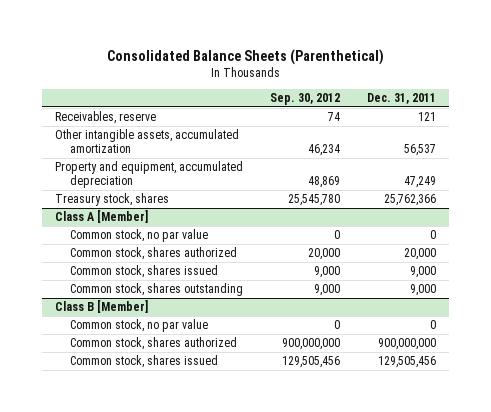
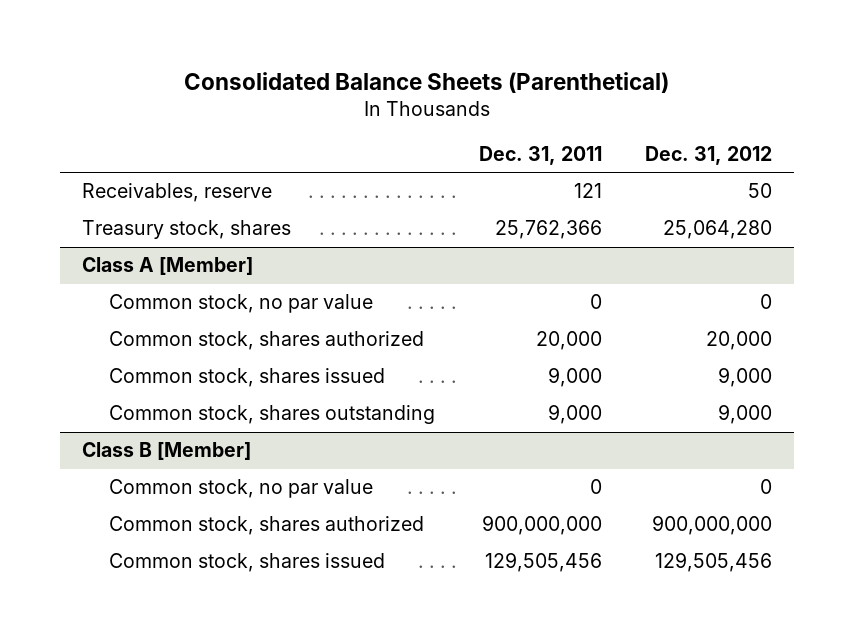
[270,92,341,105] Sep. 30, 2012 -> none
none -> [644,146,772,166] Dec. 31, 2012
[55,129,240,153] Other intangible assets, accumulated amortization -> none
[55,161,244,188] Property and equipment, accumulated depreciation -> none

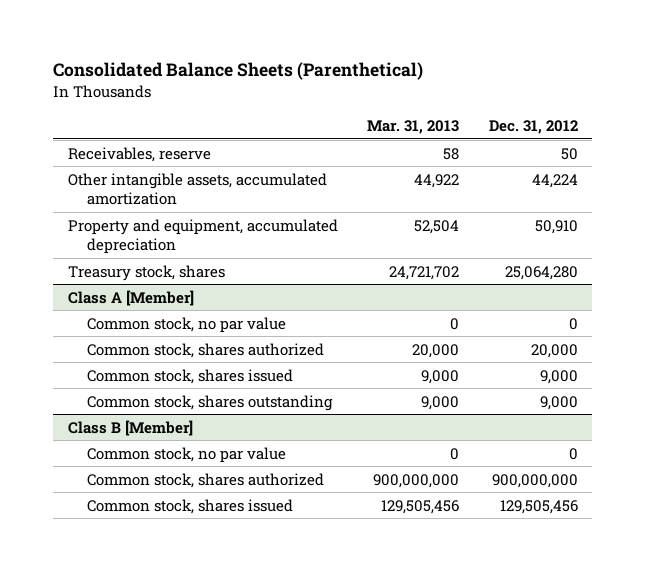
[478,146,602,166] Dec. 31, 2011 -> none
none -> [367,119,460,134] Mar. 31, 2013
none -> [67,172,327,205] Other intangible assets, accumulated amortization
none -> [67,218,338,254] Property and equipment, accumulated depreciation

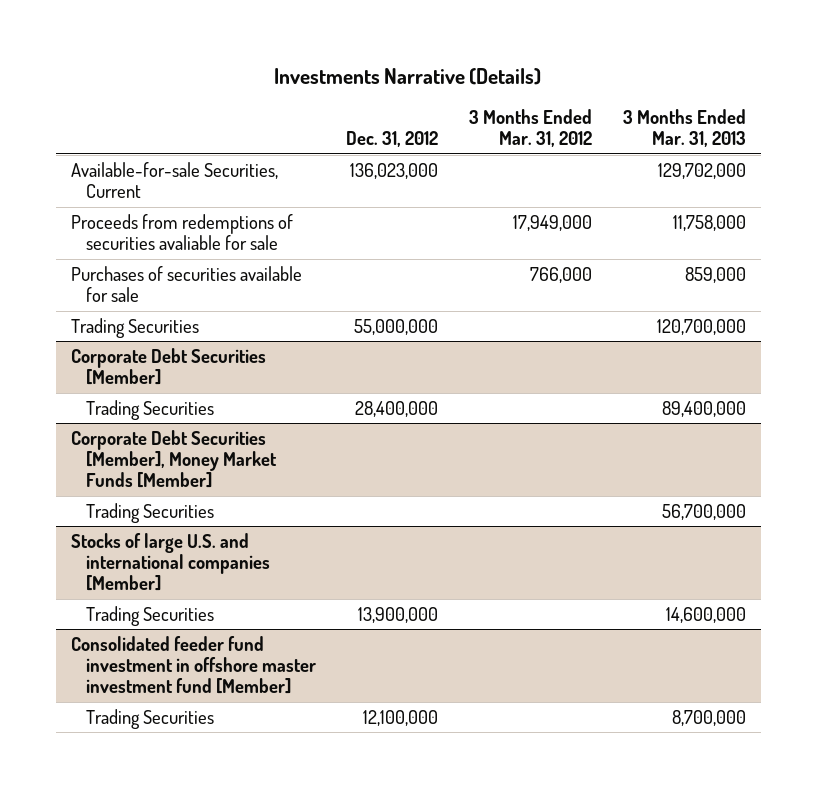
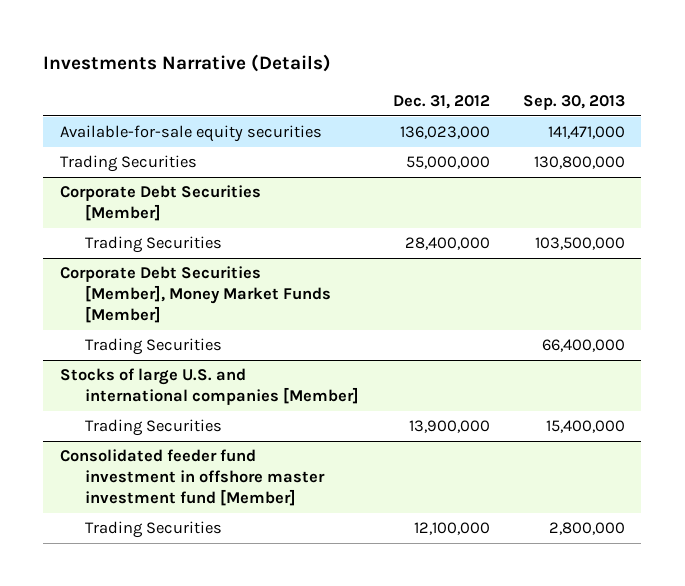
[469,109,593,148] 3 Months Ended Mar. 31, 2012 -> none
[622,109,746,148] 3 Months Ended Mar. 31, 2013 -> none
none -> [522,95,625,111] Sep. 30, 2013
[70,213,293,251] Proceeds from redemptions of securities avaliable for sale -> none
[70,265,302,303] Purchases of securities available for sale -> none
[70,161,278,199] Available-for-sale Securities, Current -> [60,125,323,143] Available-for-sale equity securities

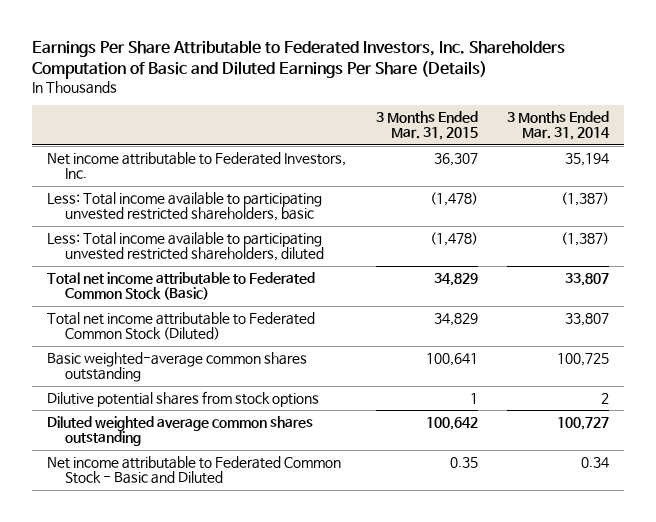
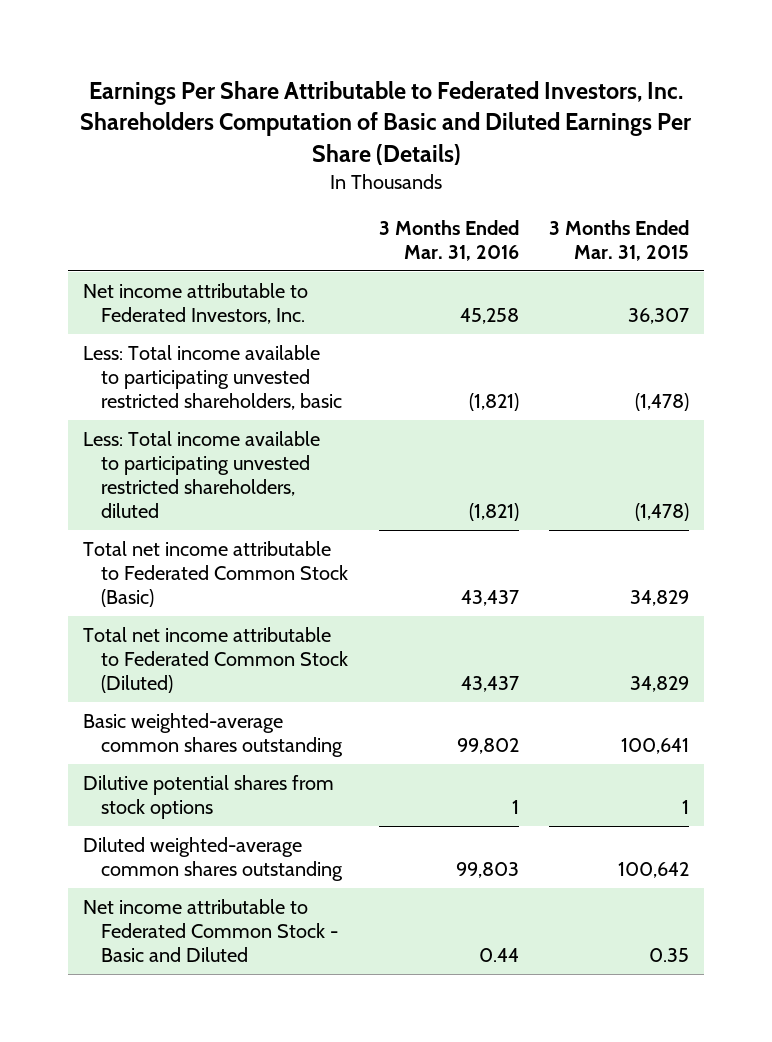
[507,110,611,141] 3 Months Ended Mar. 31, 2014 -> none
none -> [378,220,519,262] 3 Months Ended Mar. 31, 2016
[47,415,314,447] Diluted weighted average common shares outstanding -> [82,836,344,881] Diluted weighted-average common shares outstanding

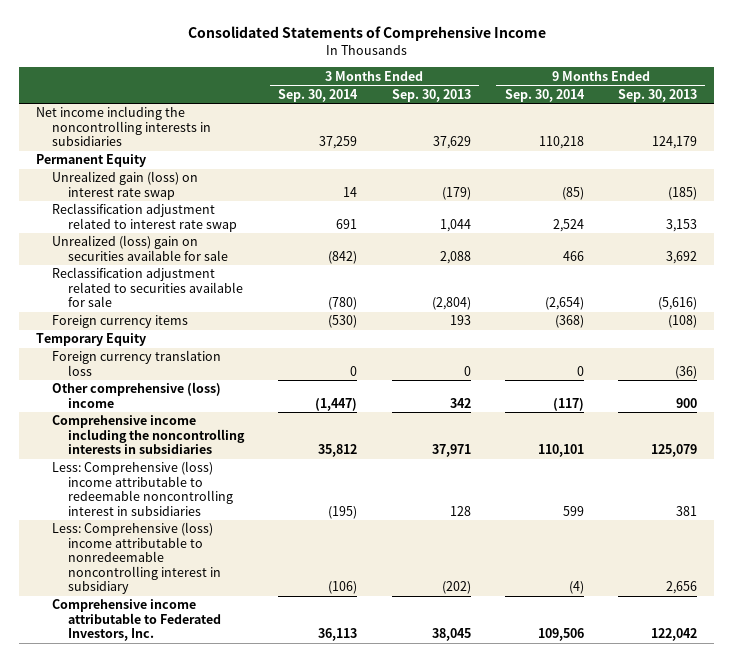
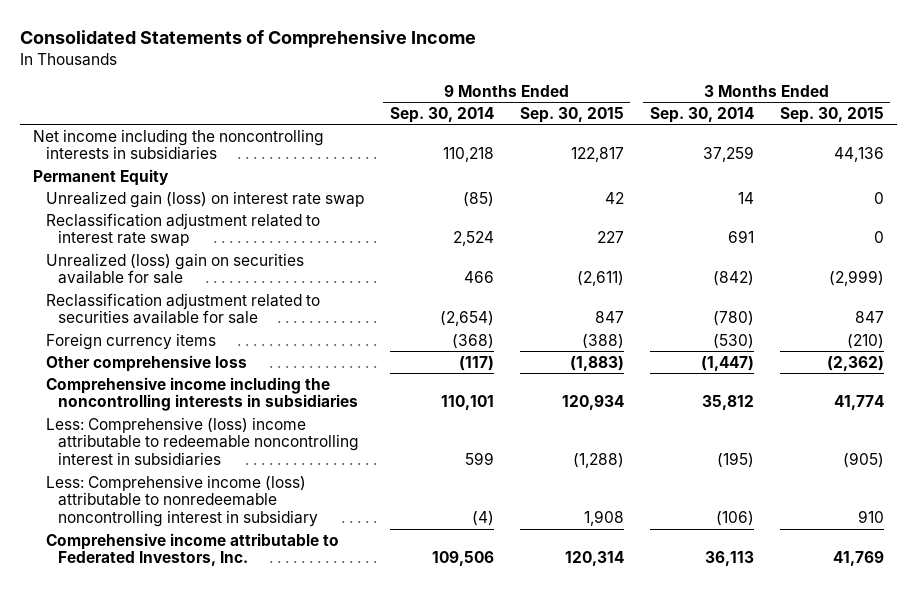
[391,88,471,102] Sep. 30, 2013 -> none
[617,88,697,102] Sep. 30, 2013 -> none
none -> [519,107,624,124] Sep. 30, 2015
none -> [779,107,884,124] Sep. 30, 2015
[36,333,147,347] Temporary Equity -> none
[52,350,222,376] Foreign currency translation loss -> none
[52,382,222,408] Other comprehensive (loss) income -> [45,354,247,372] Other comprehensive loss
[52,522,222,595] Less: Comprehensive (loss) income attributable to nonredeemable noncontrolling interest in subsidiary -> [45,474,319,528] Less: Comprehensive income (loss) attributable to nonredeemable noncontrolling interest in subsidiary

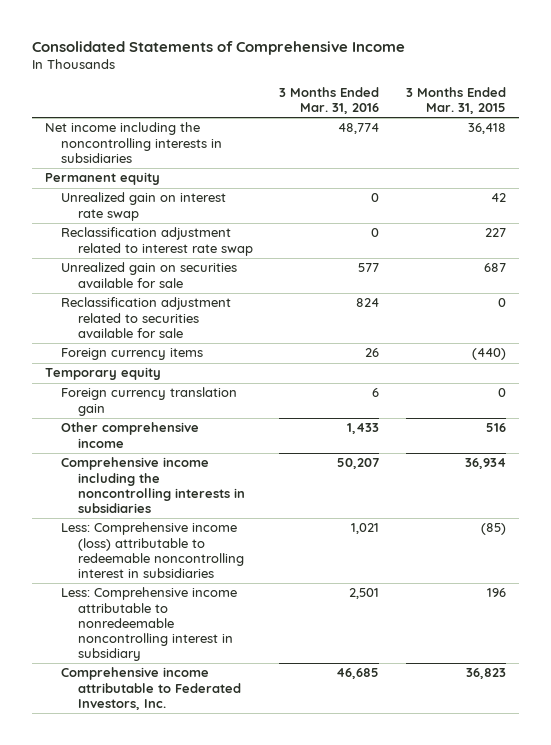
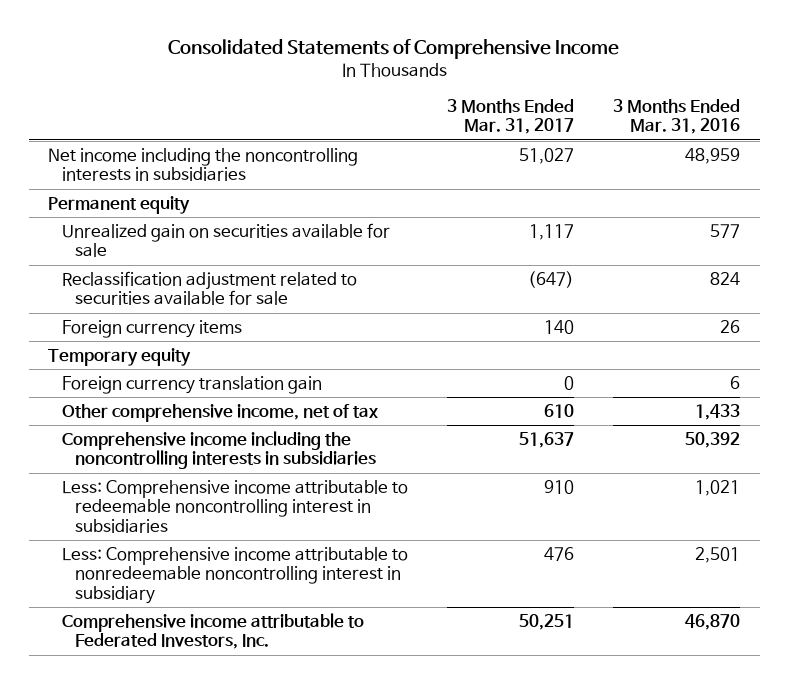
[405,86,506,114] 3 Months Ended Mar. 31, 2015 -> none
none -> [446,98,574,135] 3 Months Ended Mar. 31, 2017
[338,123,380,135] 48,774 -> [684,147,740,164] 48,959
[61,192,227,221] Unrealized gain on interest rate swap -> none
[61,227,253,256] Reclassification adjustment related to interest rate swap -> none
[61,422,200,448] Other comprehensive income -> [61,403,378,422] Other comprehensive income, net of tax
[337,458,380,470] 50,207 -> [684,431,740,448] 50,392
[61,522,244,578] Less: Comprehensive income (loss) attributable to redeemable noncontrolling interest in subsidiaries -> [61,479,408,534] Less: Comprehensive income attributable to redeemable noncontrolling interest in subsidiaries
[336,668,380,680] 46,685 -> [684,613,740,630] 46,870

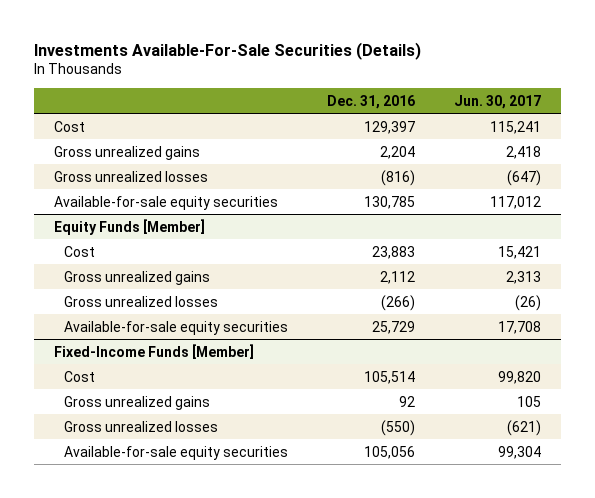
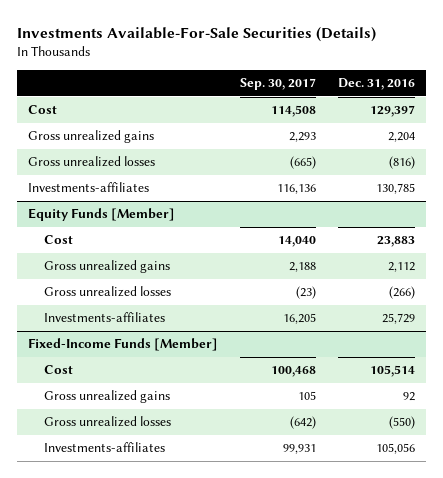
[454,94,542,109] Jun. 30, 2017 -> none
none -> [239,78,316,91] Sep. 30, 2017
[53,195,278,210] Available-for-sale equity securities -> [27,182,149,193] Investments-affiliates
[64,320,289,335] Available-for-sale equity securities -> [43,312,165,323] Investments-affiliates
[64,445,289,460] Available-for-sale equity securities -> [43,442,165,453] Investments-affiliates

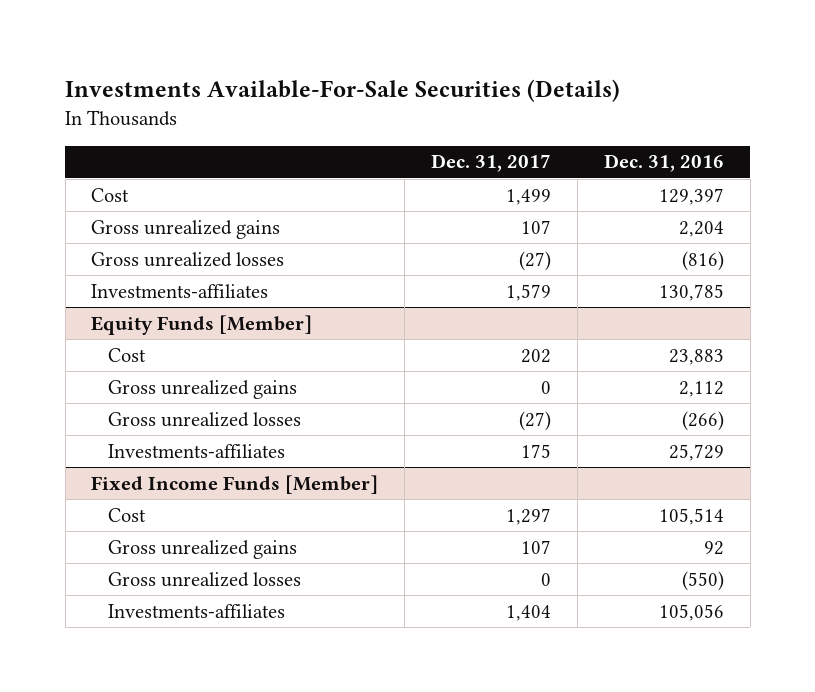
[239,78,316,91] Sep. 30, 2017 -> none
none -> [431,154,552,173] Dec. 31, 2017
[27,338,218,352] Fixed-Income Funds [Member] -> [91,474,379,494] Fixed Income Funds [Member]

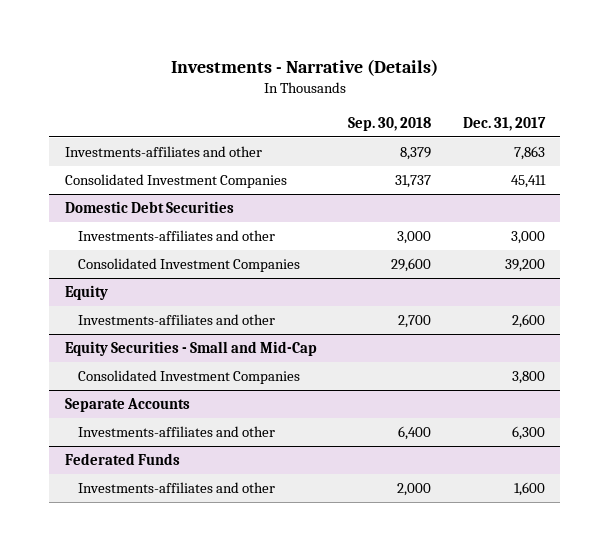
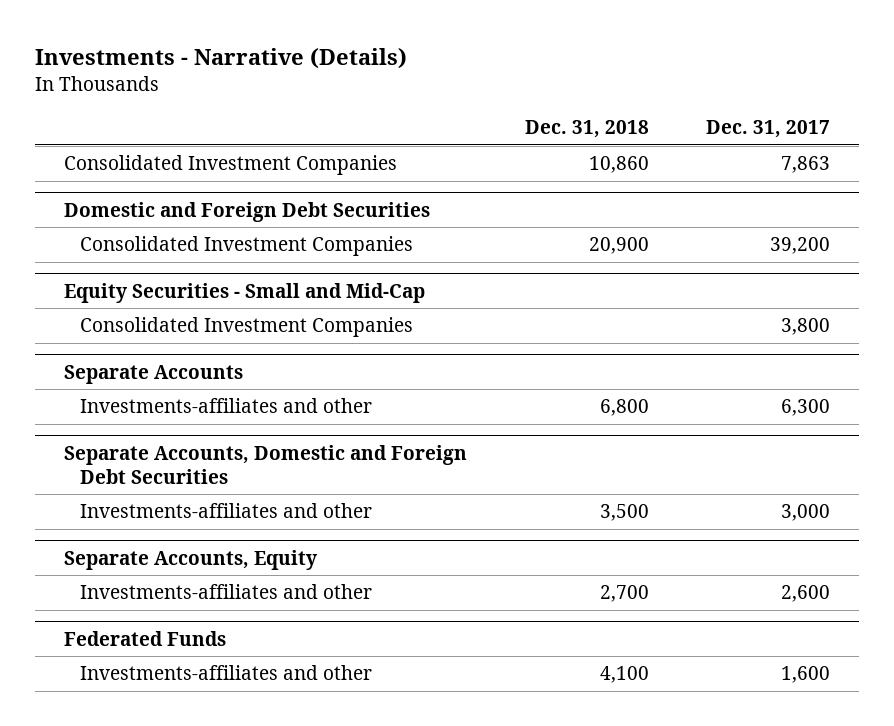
[348,116,432,131] Sep. 30, 2018 -> none
none -> [524,120,649,139] Dec. 31, 2018
[64,146,262,158] Investments-affiliates and other -> none
[78,230,276,242] Investments-affiliates and other -> none
[510,175,546,189] 45,411 -> [781,156,831,174] 7,863
[64,201,234,214] Domestic Debt Securities -> [64,202,431,223] Domestic and Foreign Debt Securities
[64,285,108,301] Equity -> none
[78,314,276,326] Investments-affiliates and other -> none
none -> [64,445,468,484] Separate Accounts, Domestic and Foreign Debt Securities
none -> [80,503,373,519] Investments-affiliates and other
none -> [64,550,318,571] Separate Accounts, Equity
none -> [80,584,373,600] Investments-affiliates and other

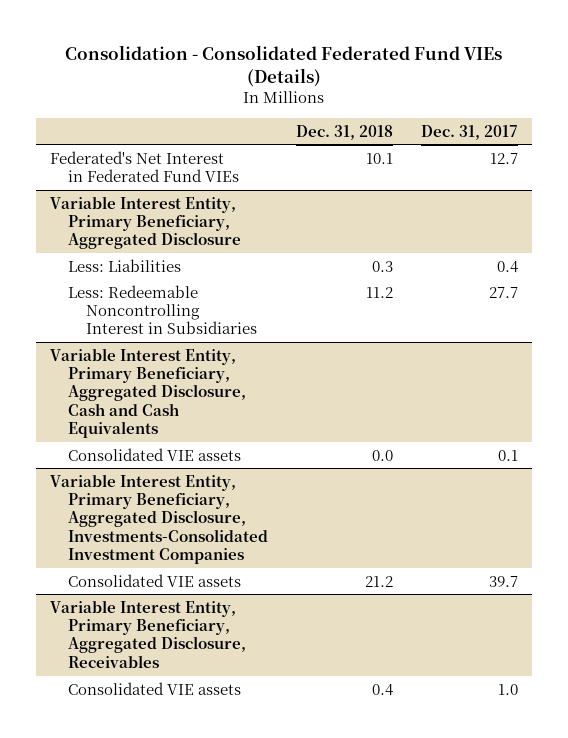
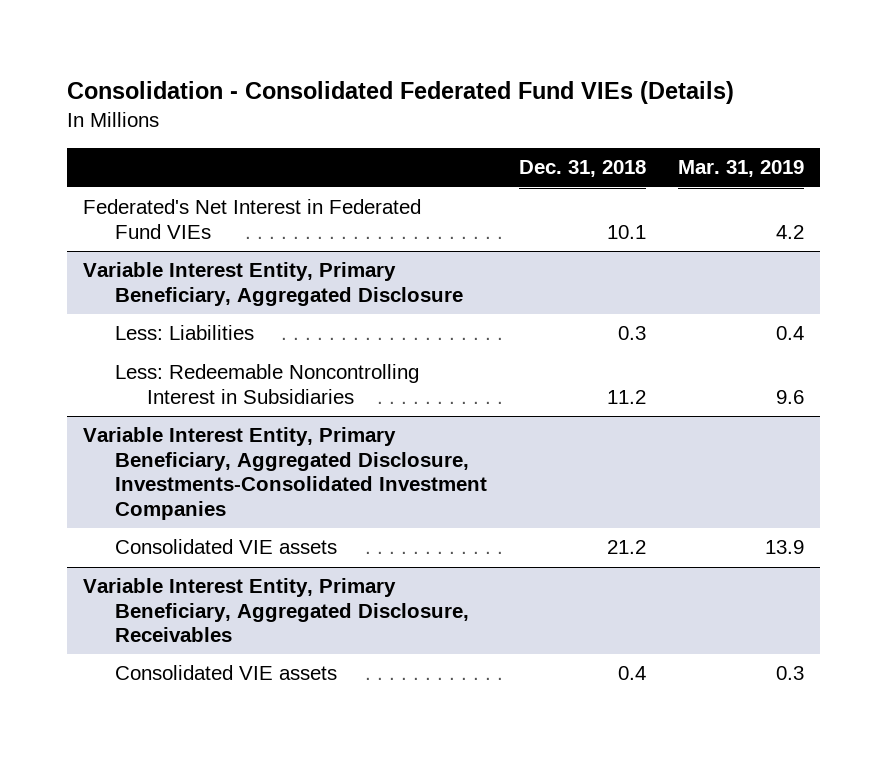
[420,124,518,140] Dec. 31, 2017 -> none
none -> [678,160,805,178] Mar. 31, 2019
[50,347,246,439] Variable Interest Entity, Primary Beneficiary, Aggregated Disclosure, Cash and Cash Equivalents -> none
[67,447,241,461] Consolidated VIE assets -> none

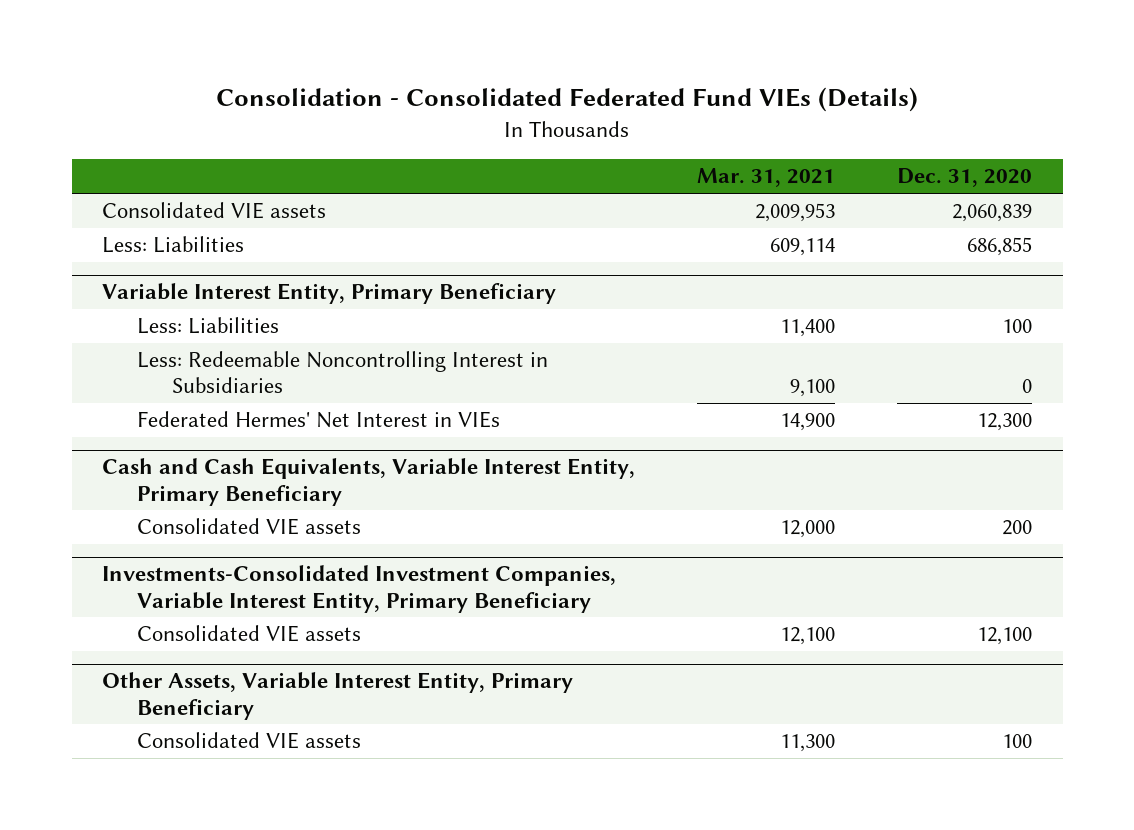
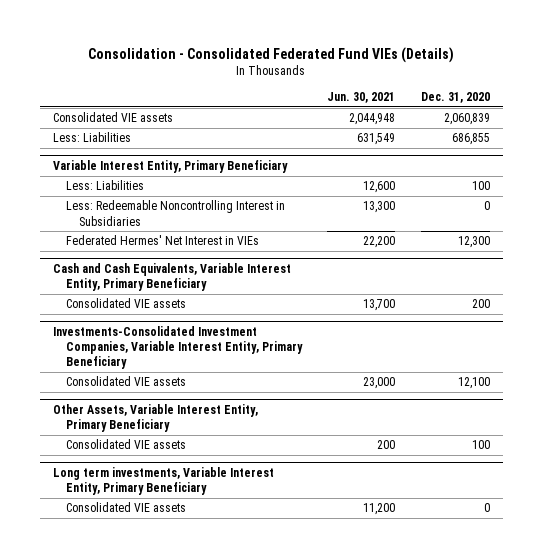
[697,168,836,188] Mar. 31, 2021 -> none
none -> [327,92,396,104] Jun. 30, 2021
none -> [52,466,274,496] Long term investments, Variable Interest Entity, Primary Beneficiary
none -> [65,502,186,513] Consolidated VIE assets

